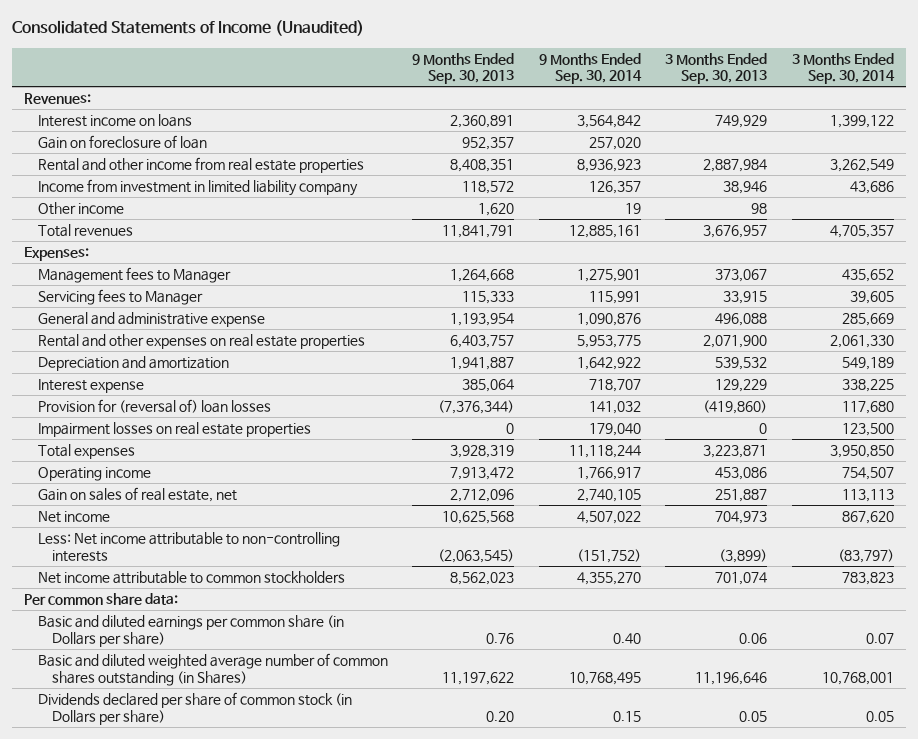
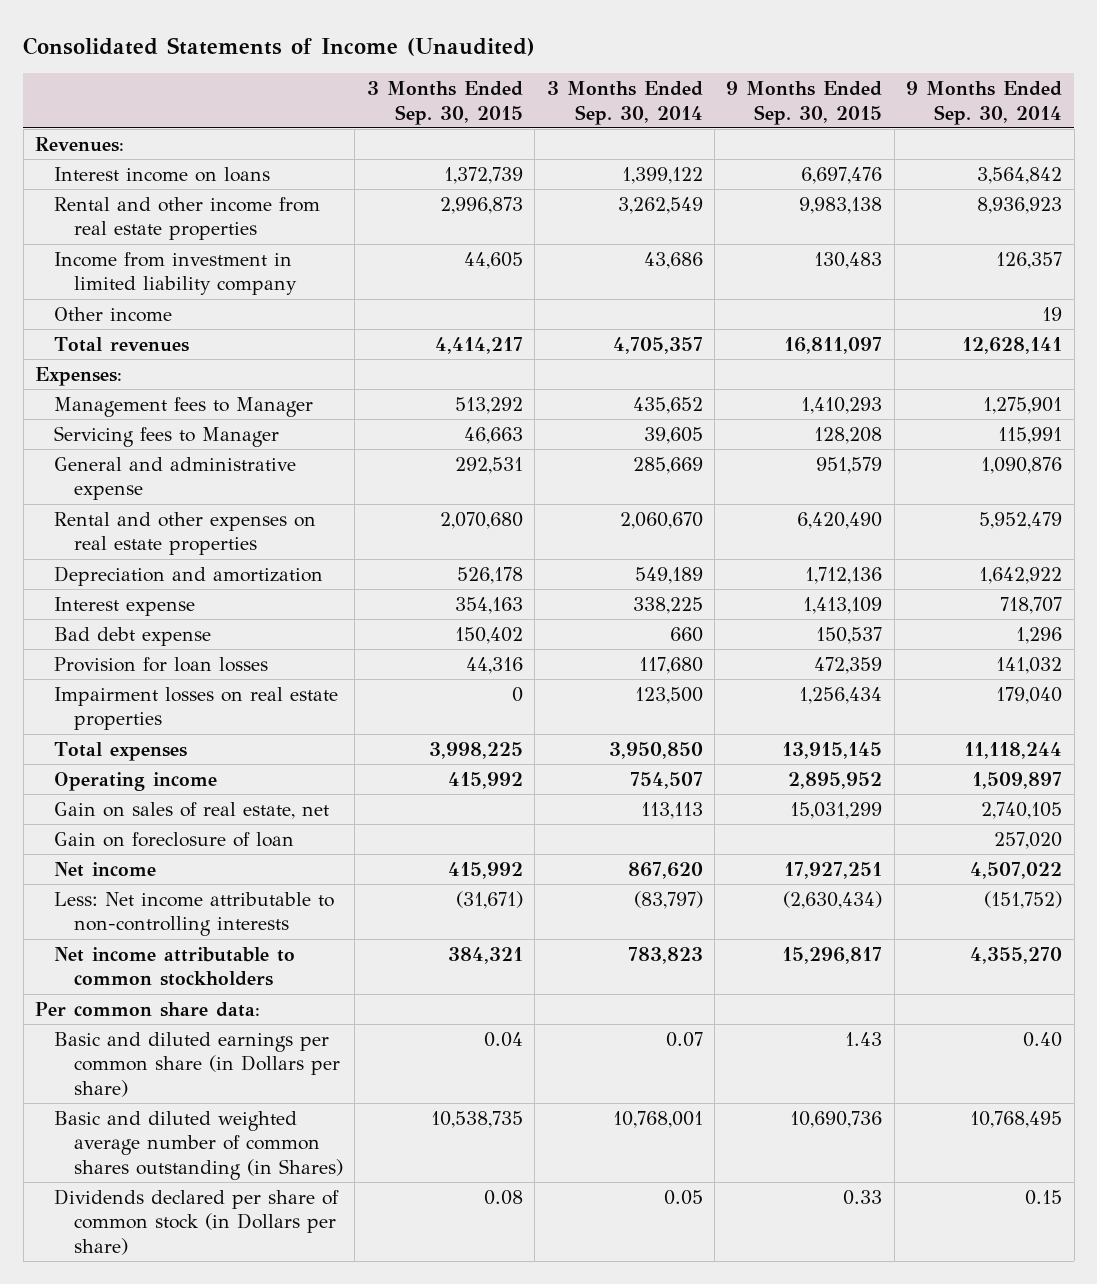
[412,52,515,85] 9 Months Ended Sep. 30, 2013 -> none
[665,52,768,85] 3 Months Ended Sep. 30, 2013 -> none
none -> [366,81,523,125] 3 Months Ended Sep. 30, 2015
none -> [726,81,883,125] 9 Months Ended Sep. 30, 2015
[568,225,641,239] 12,885,161 -> [962,336,1063,354] 12,628,141
[576,335,641,349] 5,953,775 -> [979,511,1063,529] 5,952,479
[829,335,894,349] 2,061,330 -> [619,511,703,529] 2,060,670
none -> [54,626,212,646] Bad debt expense
[37,399,271,414] Provision for (reversal of) loan losses -> [54,656,269,672] Provision for loan losses
[576,467,641,481] 1,766,917 -> [972,771,1063,789] 1,509,897
[37,135,207,150] Gain on foreclosure of loan -> [54,831,295,847] Gain on foreclosure of loan

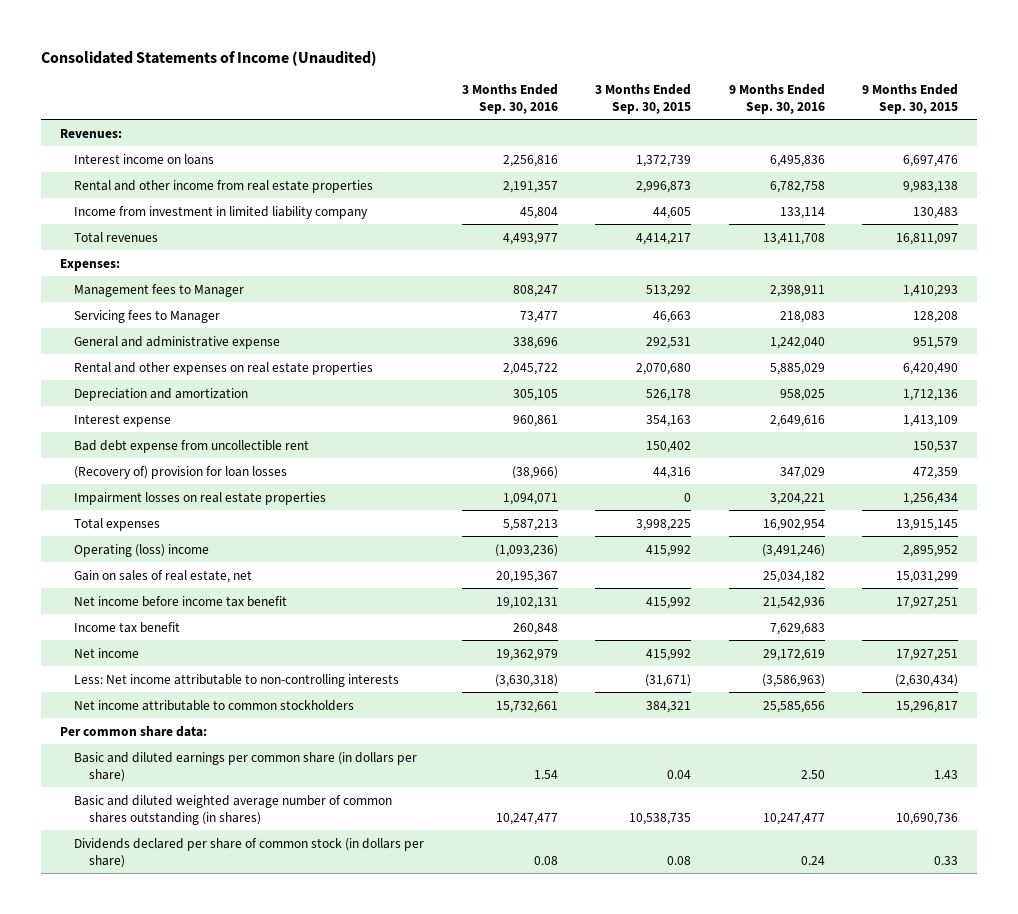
[546,81,703,125] 3 Months Ended Sep. 30, 2014 -> none
[906,81,1063,125] 9 Months Ended Sep. 30, 2014 -> none
none -> [461,83,558,114] 3 Months Ended Sep. 30, 2016
none -> [728,83,825,114] 9 Months Ended Sep. 30, 2016
[54,306,173,322] Other income -> none
[54,626,212,646] Bad debt expense -> [74,439,310,453] Bad debt expense from uncollectible rent
[54,656,269,672] Provision for loan losses -> [74,465,288,479] (Recovery of) provision for loan losses
[54,771,218,791] Operating income -> [74,543,210,557] Operating (loss) income
[54,831,295,847] Gain on foreclosure of loan -> none
none -> [74,595,288,607] Net income before income tax benefit
none -> [74,621,181,633] Income tax benefit
[54,1031,340,1097] Basic and diluted earnings per common share (in Dollars per share) -> [74,751,418,782] Basic and diluted earnings per common share (in dollars per share)
[54,1110,343,1180] Basic and diluted weighted average number of common shares outstanding (in Shares) -> [74,794,393,825] Basic and diluted weighted average number of common shares outstanding (in shares)
[54,1188,340,1255] Dividends declared per share of common stock (in Dollars per share) -> [74,837,425,868] Dividends declared per share of common stock (in dollars per share)

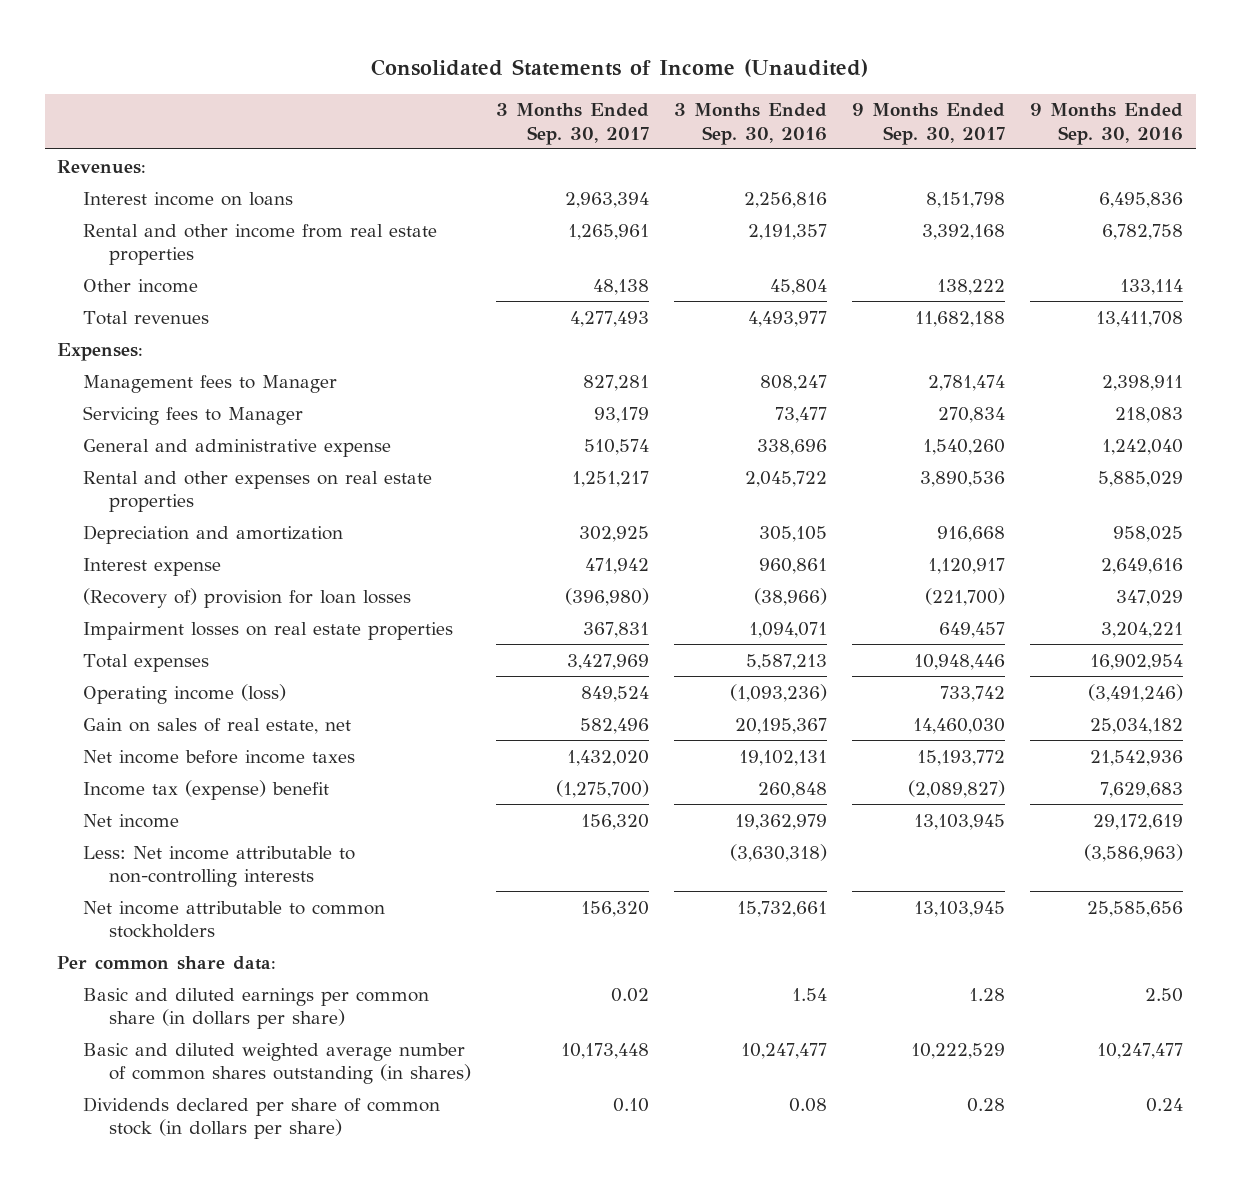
[595,83,692,114] 3 Months Ended Sep. 30, 2015 -> none
[862,83,959,114] 9 Months Ended Sep. 30, 2015 -> none
none -> [495,103,649,145] 3 Months Ended Sep. 30, 2017
none -> [852,103,1006,145] 9 Months Ended Sep. 30, 2017
[74,205,369,219] Income from investment in limited liability company -> [83,278,199,293] Other income
[74,439,310,453] Bad debt expense from uncollectible rent -> none
[74,543,210,557] Operating (loss) income -> [83,683,287,704] Operating income (loss)
[74,595,288,607] Net income before income tax benefit -> [83,749,356,764] Net income before income taxes
[74,621,181,633] Income tax benefit -> [83,779,330,800] Income tax (expense) benefit

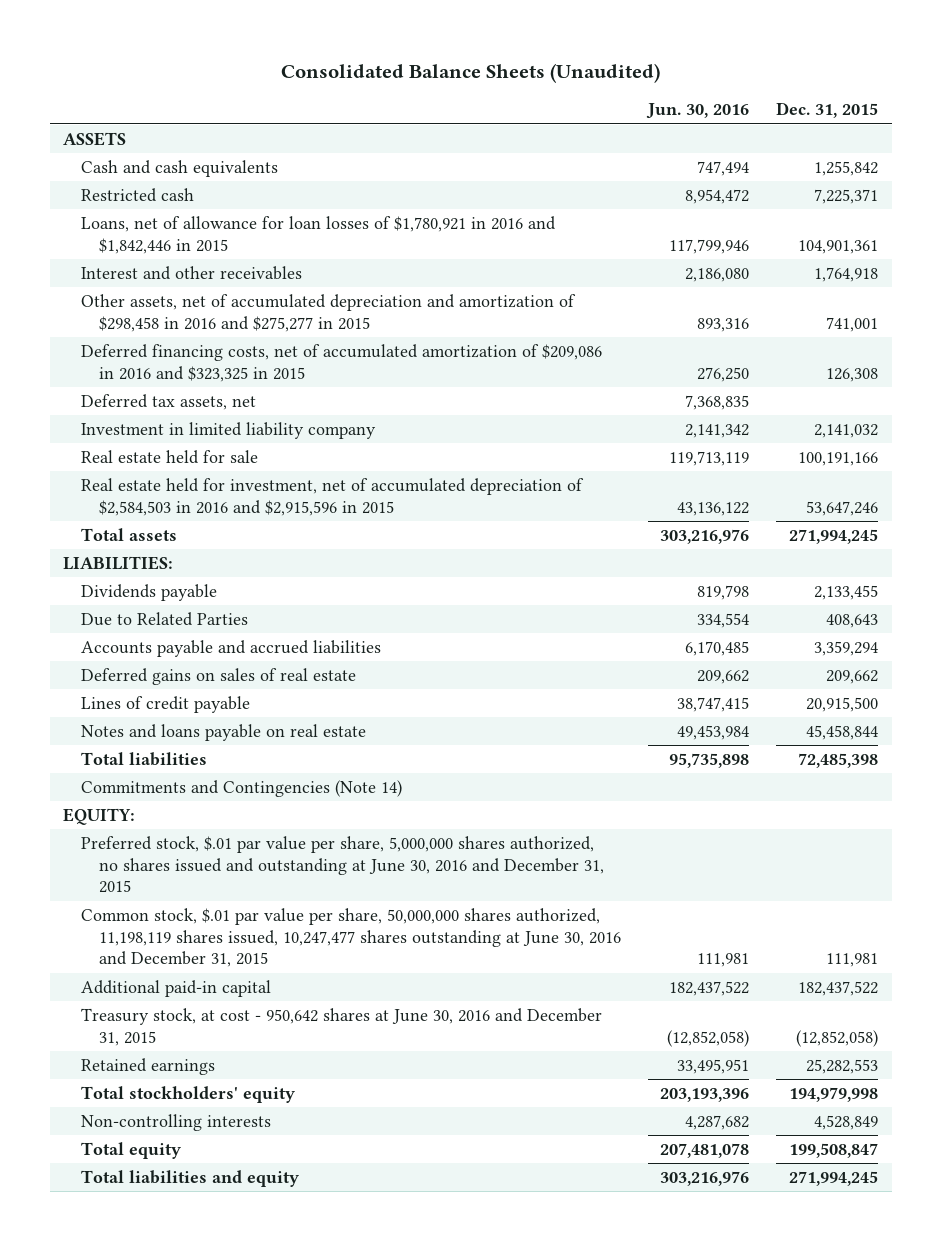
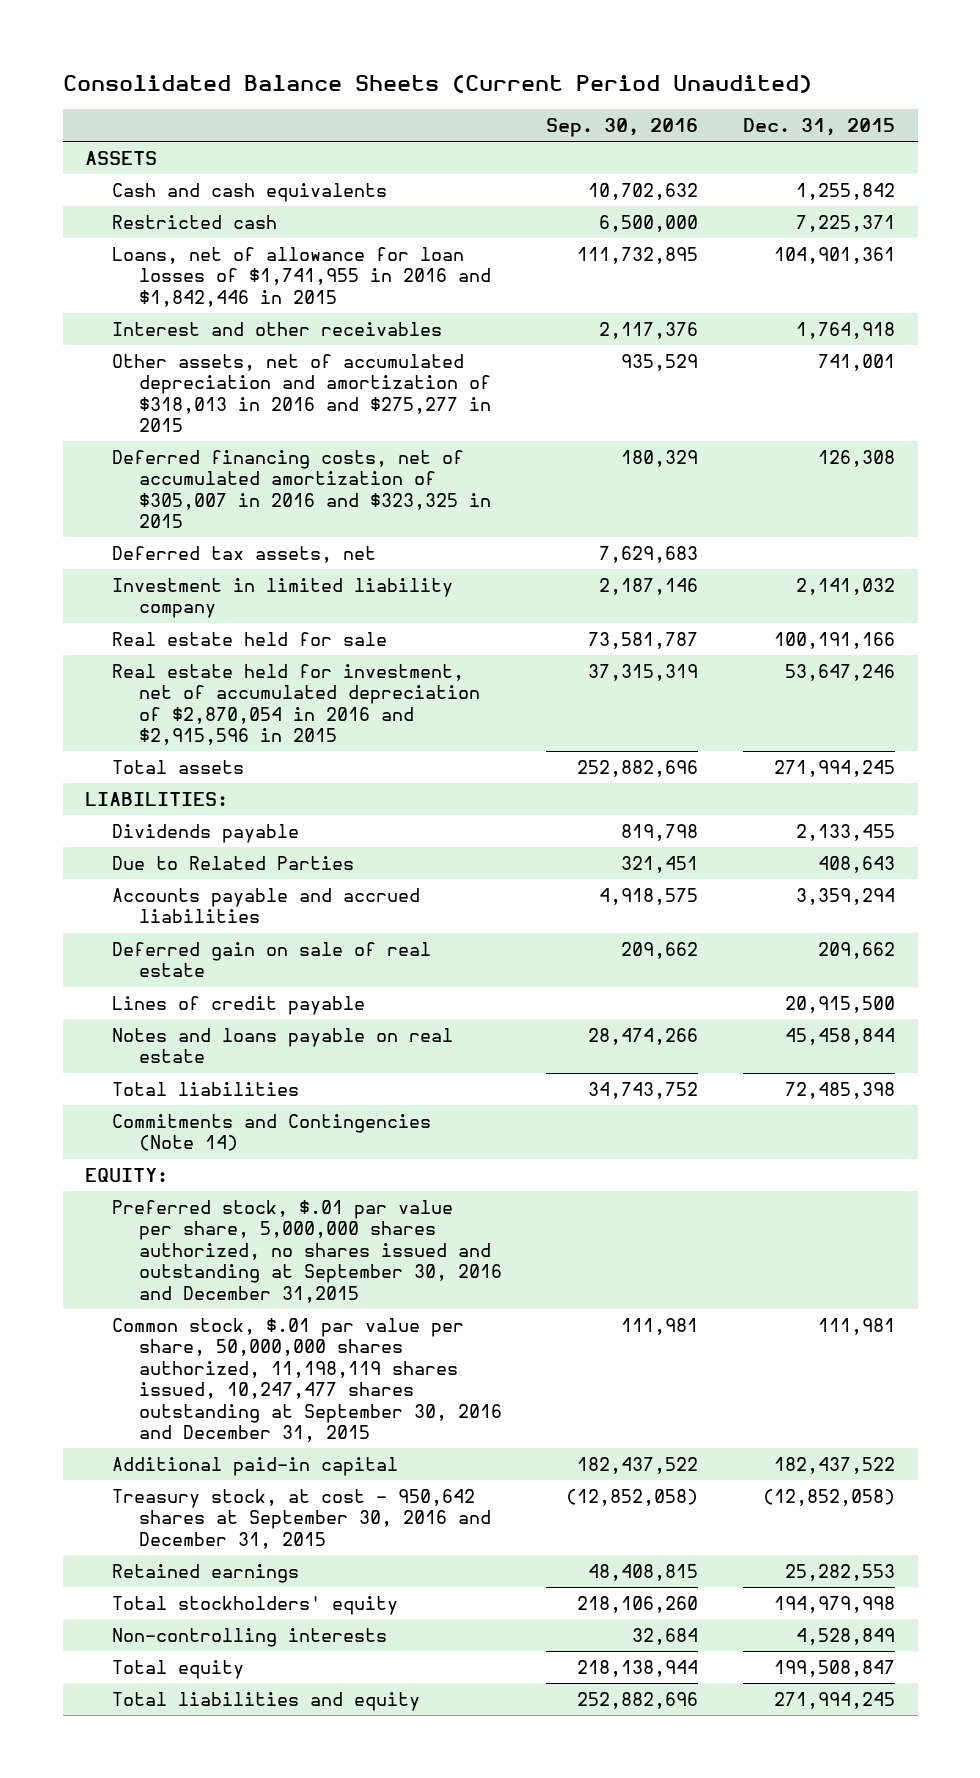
[280,62,660,83] Consolidated Balance Sheets (Unaudited) -> [62,74,812,93] Consolidated Balance Sheets (Current Period Unaudited)
[646,103,750,120] Jun. 30, 2016 -> none
none -> [546,117,699,137] Sep. 30, 2016
[81,215,557,254] Loans, net of allowance for loan losses of $1,780,921 in 2016 and $1,842,446 in 2015 -> [111,247,491,307] Loans, net of allowance for loan losses of $1,741,955 in 2016 and $1,842,446 in 2015
[81,293,577,332] Other assets, net of accumulated depreciation and amortization of $298,458 in 2016 and $275,277 in 2015 -> [111,354,491,433] Other assets, net of accumulated depreciation and amortization of $318,013 in 2016 and $275,277 in 2015
[81,343,603,382] Deferred financing costs, net of accumulated amortization of $209,086 in 2016 and $323,325 in 2015 -> [111,450,491,529] Deferred financing costs, net of accumulated amortization of $305,007 in 2016 and $323,325 in 2015
[81,477,585,516] Real estate held for investment, net of accumulated depreciation of $2,584,503 in 2016 and $2,915,596 in 2015 -> [111,664,480,746] Real estate held for investment, net of accumulated depreciation of $2,870,054 in 2016 and $2,915,596 in 2015
[81,667,357,685] Deferred gains on sales of real estate -> [111,942,431,978] Deferred gain on sale of real estate
[81,835,605,894] Preferred stock, $.01 par value per share, 5,000,000 shares authorized, no shares issued and outstanding at June 30, 2016 and December 31, 2015 -> [111,1200,502,1303] Preferred stock, $.01 par value per share, 5,000,000 shares authorized, no shares issued and outstanding at September 30, 2016 and December 31,2015
[81,907,622,968] Common stock, $.01 par value per share, 50,000,000 shares authorized, 11,198,119 shares issued, 10,247,477 shares outstanding at June 30, 2016 and December 31, 2015 -> [111,1318,502,1443] Common stock, $.01 par value per share, 50,000,000 shares authorized, 11,198,119 shares issued, 10,247,477 shares outstanding at September 30, 2016 and December 31, 2015
[81,1007,603,1046] Treasury stock, at cost - 950,642 shares at June 30, 2016 and December 31, 2015 -> [111,1489,491,1549] Treasury stock, at cost - 950,642 shares at September 30, 2016 and December 31, 2015

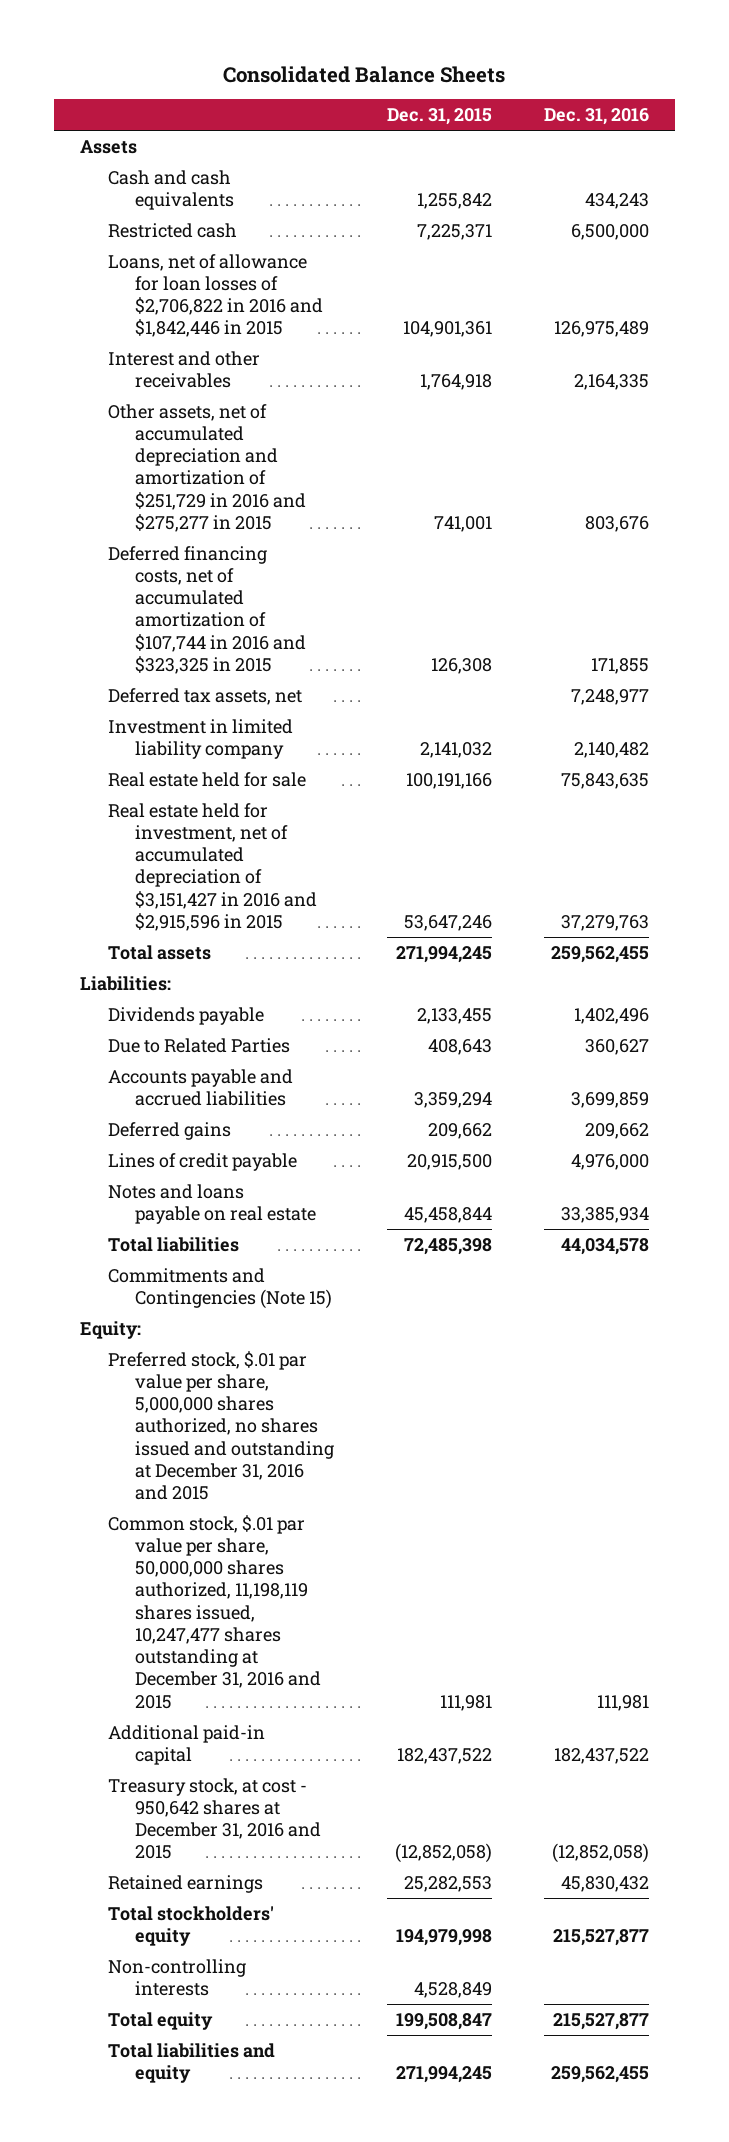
[62,74,812,93] Consolidated Balance Sheets (Current Period Unaudited) -> [223,65,506,83] Consolidated Balance Sheets
[546,117,699,137] Sep. 30, 2016 -> none
none -> [543,108,649,126] Dec. 31, 2016
[84,151,157,166] ASSETS -> [79,139,137,154] Assets
[111,247,491,307] Loans, net of allowance for loan losses of $1,741,955 in 2016 and $1,842,446 in 2015 -> [107,253,324,338] Loans, net of allowance for loan losses of $2,706,822 in 2016 and $1,842,446 in 2015
[111,354,491,433] Other assets, net of accumulated depreciation and amortization of $318,013 in 2016 and $275,277 in 2015 -> [107,403,307,532] Other assets, net of accumulated depreciation and amortization of $251,729 in 2016 and $275,277 in 2015
[111,450,491,529] Deferred financing costs, net of accumulated amortization of $305,007 in 2016 and $323,325 in 2015 -> [107,545,307,674] Deferred financing costs, net of accumulated amortization of $107,744 in 2016 and $323,325 in 2015
[111,664,480,746] Real estate held for investment, net of accumulated depreciation of $2,870,054 in 2016 and $2,915,596 in 2015 -> [107,802,318,931] Real estate held for investment, net of accumulated depreciation of $3,151,427 in 2016 and $2,915,596 in 2015
[84,792,228,807] LIABILITIES: -> [79,975,171,991] Liabilities:
[111,942,431,978] Deferred gain on sale of real estate -> [107,1121,231,1140] Deferred gains
[111,1114,431,1152] Commitments and Contingencies (Note 14) -> [107,1267,333,1310] Commitments and Contingencies (Note 15)
[84,1168,168,1183] EQUITY: -> [79,1320,141,1339] Equity:
[111,1200,502,1303] Preferred stock, $.01 par value per share, 5,000,000 shares authorized, no shares issued and outstanding at September 30, 2016 and December 31,2015 -> [107,1350,335,1501] Preferred stock, $.01 par value per share, 5,000,000 shares authorized, no shares issued and outstanding at December 31, 2016 and 2015
[111,1318,502,1443] Common stock, $.01 par value per share, 50,000,000 shares authorized, 11,198,119 shares issued, 10,247,477 shares outstanding at September 30, 2016 and December 31, 2015 -> [107,1514,322,1709] Common stock, $.01 par value per share, 50,000,000 shares authorized, 11,198,119 shares issued, 10,247,477 shares outstanding at December 31, 2016 and 2015
[111,1489,491,1549] Treasury stock, at cost - 950,642 shares at September 30, 2016 and December 31, 2015 -> [107,1777,322,1860] Treasury stock, at cost - 950,642 shares at December 31, 2016 and 2015

